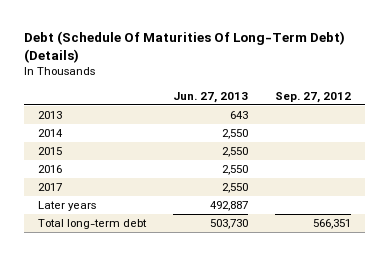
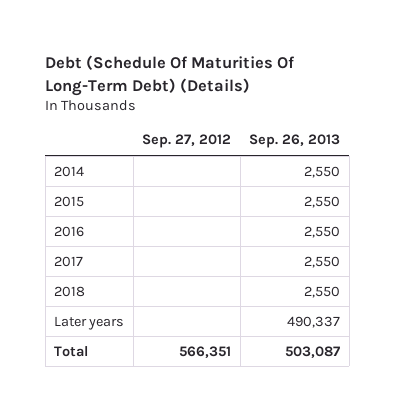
[173,91,249,103] Jun. 27, 2013 -> none
none -> [249,134,341,149] Sep. 26, 2013
[37,110,62,119] 2013 -> none
none -> [54,285,86,297] 2018
[37,218,147,229] Total long-term debt -> [54,345,89,357] Total

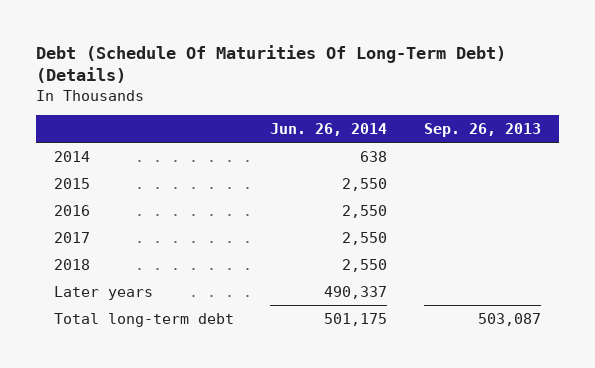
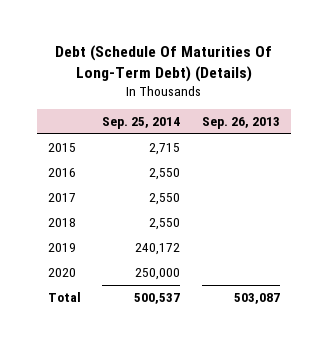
[270,123,388,137] Jun. 26, 2014 -> none
none -> [102,117,181,130] Sep. 25, 2014
[54,150,91,162] 2014 -> none
none -> [47,243,76,253] 2019
[54,285,154,300] Later years -> [47,268,76,278] 2020
[54,312,235,327] Total long-term debt -> [47,292,81,303] Total

